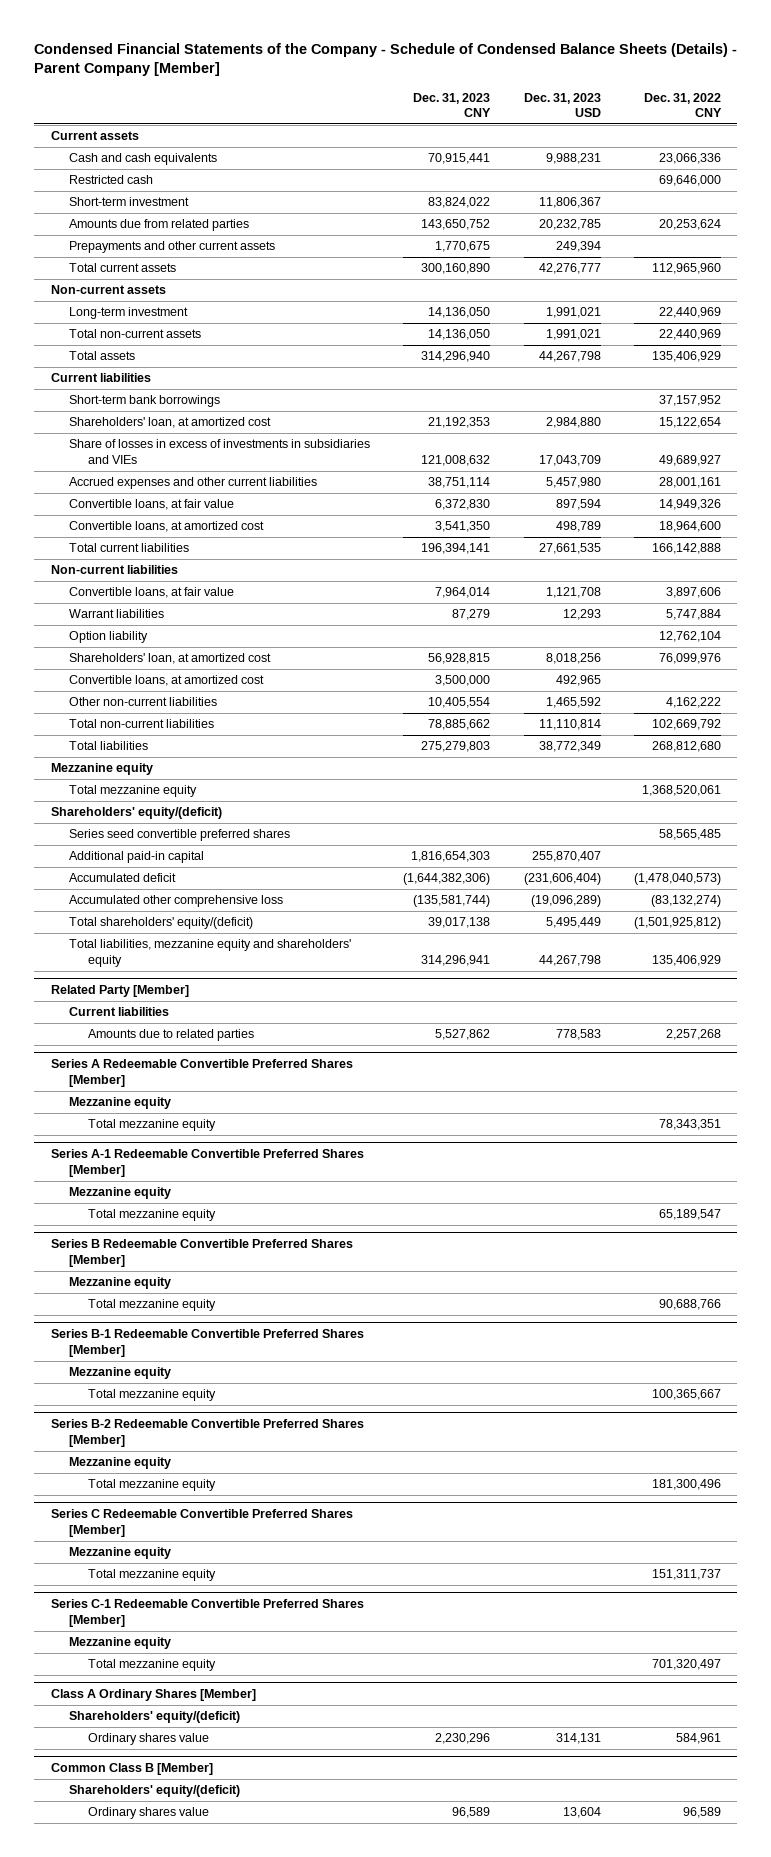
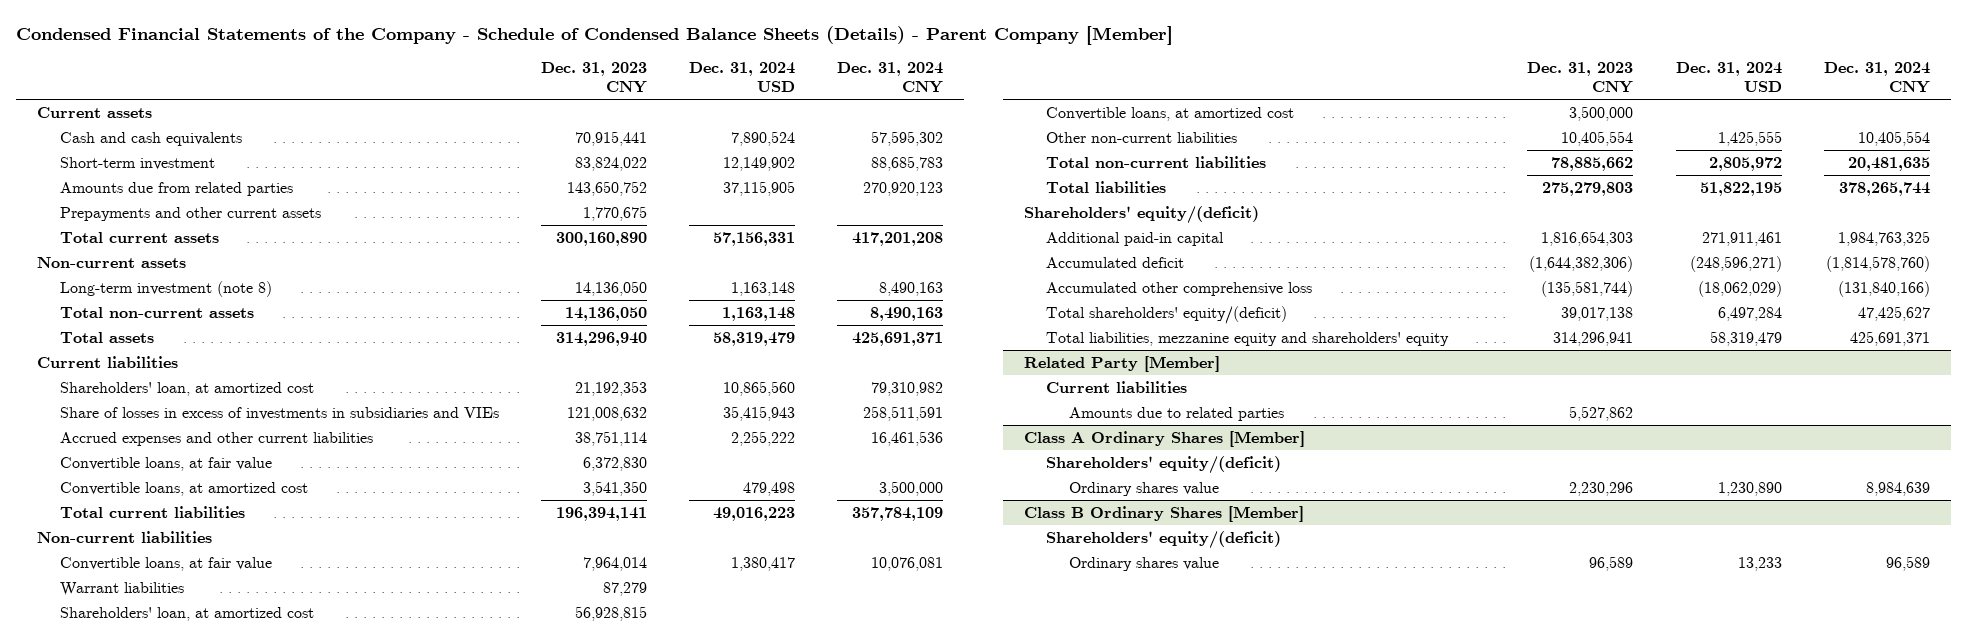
[523,92,601,118] Dec. 31, 2023 USD -> none
[643,92,722,118] Dec. 31, 2022 CNY -> none
none -> [688,62,795,93] Dec. 31, 2024 USD
none -> [837,62,944,94] Dec. 31, 2024 CNY
[69,175,154,185] Restricted cash -> none
[69,307,189,320] Long-term investment -> [59,280,272,297] Long-term investment (note 8)
[69,395,221,408] Short-term bank borrowings -> none
[69,631,149,644] Option liability -> none
[50,763,153,776] Mezzanine equity -> none
[69,785,198,798] Total mezzanine equity -> none
[69,829,291,842] Series seed convertible preferred shares -> none
[50,1059,353,1087] Series A Redeemable Convertible Preferred Shares [Member] -> none
[69,1097,172,1110] Mezzanine equity -> none
[88,1119,217,1132] Total mezzanine equity -> none
[50,1149,364,1177] Series A-1 Redeemable Convertible Preferred Shares [Member] -> none
[69,1187,172,1200] Mezzanine equity -> none
[88,1209,217,1222] Total mezzanine equity -> none
[50,1239,353,1267] Series B Redeemable Convertible Preferred Shares [Member] -> none
[69,1277,172,1290] Mezzanine equity -> none
[88,1299,217,1312] Total mezzanine equity -> none
[50,1329,364,1357] Series B-1 Redeemable Convertible Preferred Shares [Member] -> none
[69,1367,172,1380] Mezzanine equity -> none
[88,1389,217,1402] Total mezzanine equity -> none
[50,1419,364,1447] Series B-2 Redeemable Convertible Preferred Shares [Member] -> none
[69,1457,172,1470] Mezzanine equity -> none
[88,1479,217,1492] Total mezzanine equity -> none
[50,1509,353,1537] Series C Redeemable Convertible Preferred Shares [Member] -> none
[69,1547,172,1560] Mezzanine equity -> none
[88,1569,217,1582] Total mezzanine equity -> none
[50,1599,364,1627] Series C-1 Redeemable Convertible Preferred Shares [Member] -> none
[69,1637,172,1650] Mezzanine equity -> none
[88,1659,217,1672] Total mezzanine equity -> none
[50,1763,213,1776] Common Class B [Member] -> [1023,505,1304,522] Class B Ordinary Shares [Member]

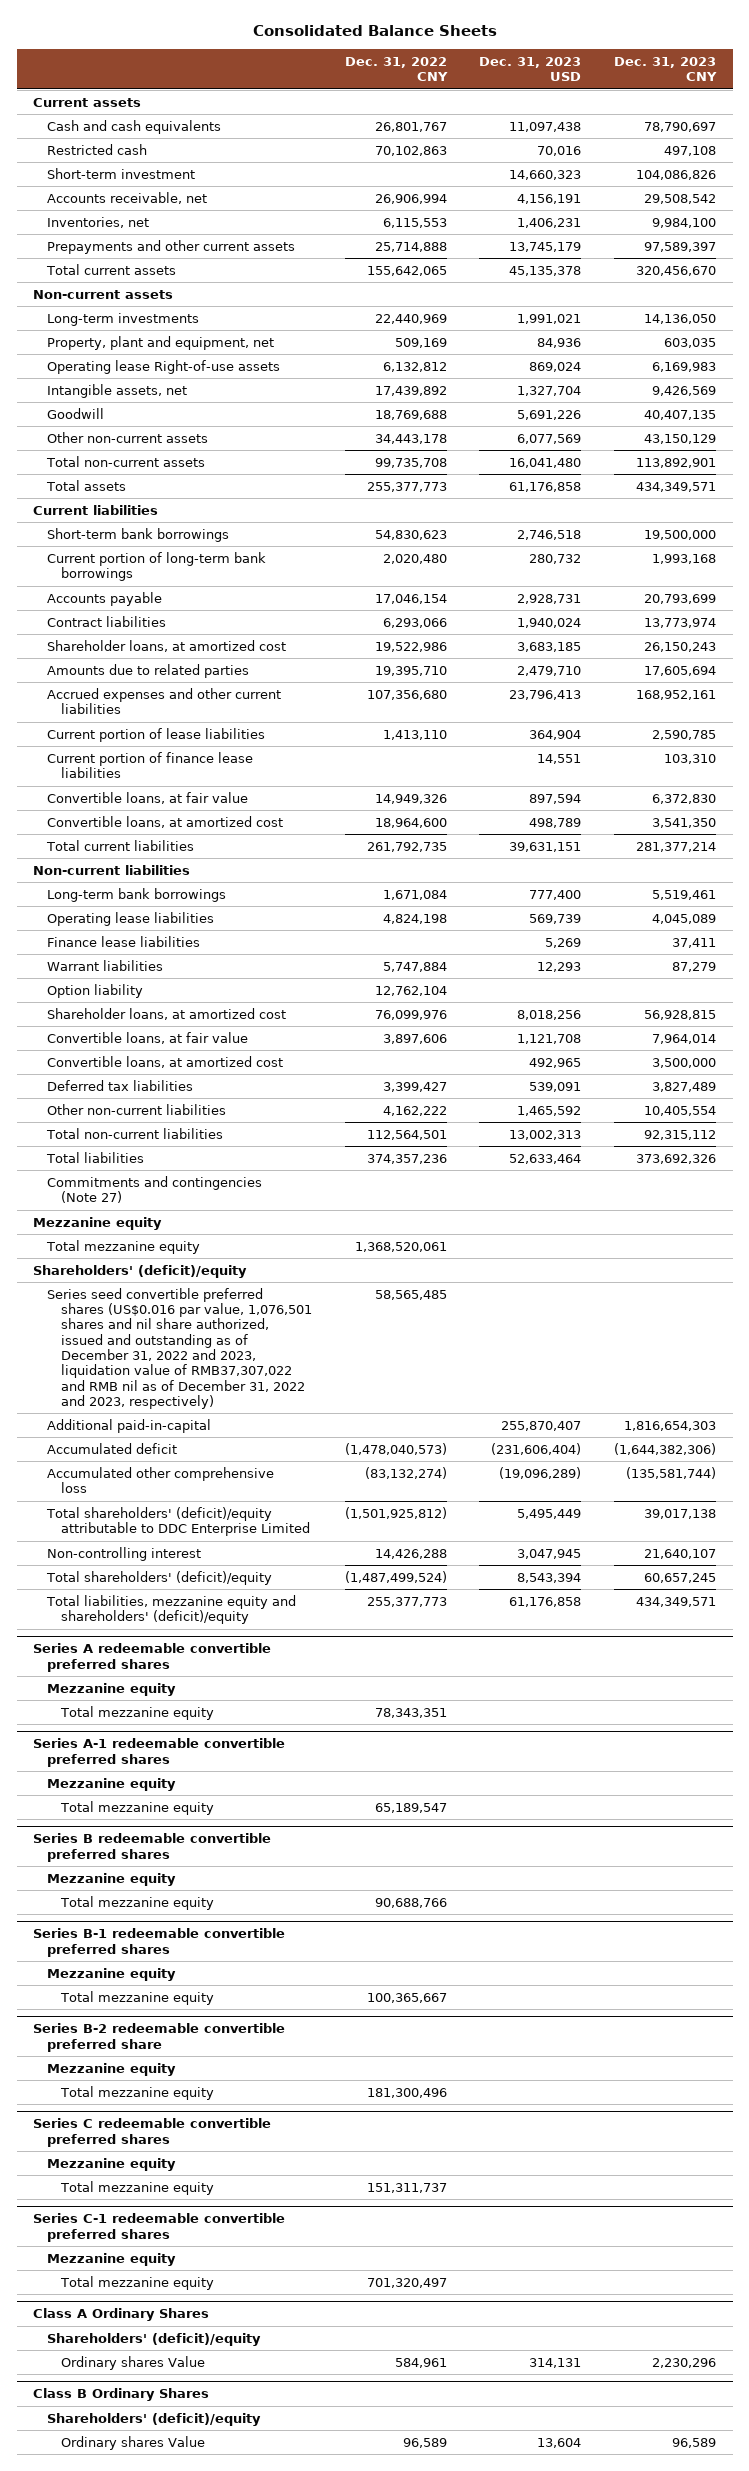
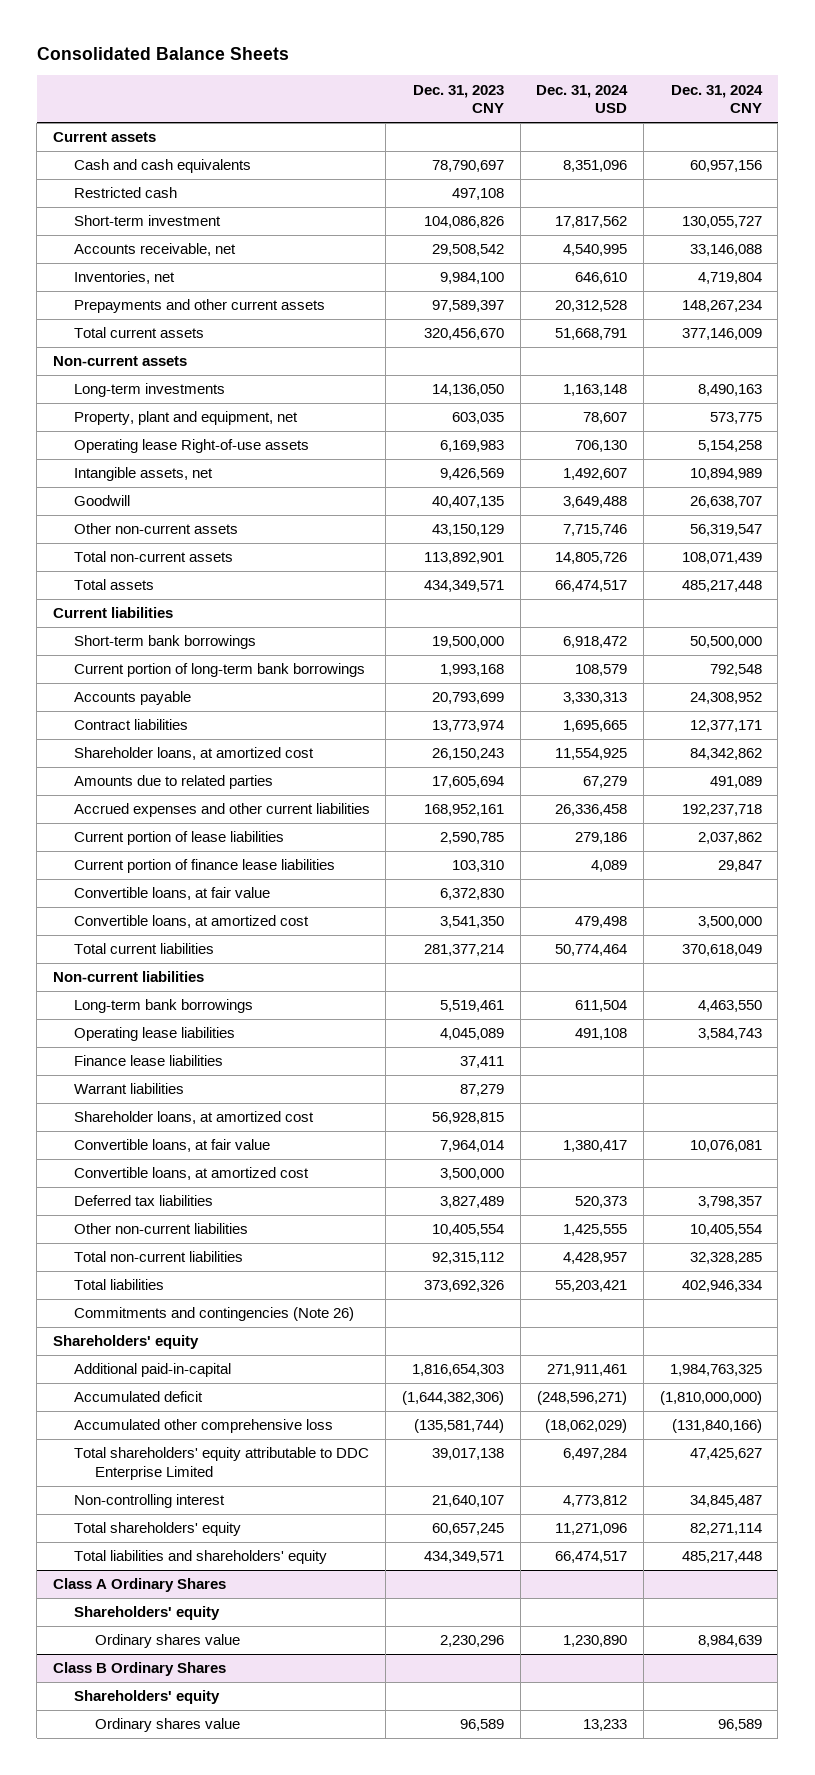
[344,56,448,82] Dec. 31, 2022 CNY -> none
[479,56,582,82] Dec. 31, 2023 USD -> none
none -> [536,84,629,114] Dec. 31, 2024 USD
none -> [670,84,763,114] Dec. 31, 2024 CNY
[47,983,144,998] Option liability -> none
[33,1216,163,1230] Mezzanine equity -> none
[46,1239,201,1254] Total mezzanine equity -> none
[47,1287,313,1409] Series seed convertible preferred shares (US$0.016 par value, 1,076,501 shares and nil share authorized, issued and outstanding as of December 31, 2022 and 2023, liquidation value of RMB37,307,022 and RMB nil as of December 31, 2022 and 2023, respectively) -> none
[47,1175,263,1204] Commitments and contingencies (Note 27) -> [73,1307,354,1322] Commitments and contingencies (Note 26)
[33,1264,248,1278] Shareholders' (deficit)/equity -> [52,1335,199,1350] Shareholders' equity
[46,1506,311,1537] Total shareholders' (deficit)/equity attributable to DDC Enterprise Limited -> [73,1447,369,1481] Total shareholders' equity attributable to DDC Enterprise Limited
[33,1643,272,1672] Series A redeemable convertible preferred shares -> none
[47,1682,177,1696] Mezzanine equity -> none
[60,1705,215,1720] Total mezzanine equity -> none
[33,1738,286,1767] Series A-1 redeemable convertible preferred shares -> none
[47,1777,177,1791] Mezzanine equity -> none
[60,1800,215,1815] Total mezzanine equity -> none
[33,1833,272,1862] Series B redeemable convertible preferred shares -> none
[47,1872,177,1886] Mezzanine equity -> none
[60,1895,215,1910] Total mezzanine equity -> none
[33,1928,286,1957] Series B-1 redeemable convertible preferred shares -> none
[47,1967,177,1981] Mezzanine equity -> none
[60,1990,215,2005] Total mezzanine equity -> none
[33,2023,286,2052] Series B-2 redeemable convertible preferred share -> none
[47,2062,177,2076] Mezzanine equity -> none
[60,2085,215,2100] Total mezzanine equity -> none
[33,2118,272,2147] Series C redeemable convertible preferred shares -> none
[47,2157,177,2171] Mezzanine equity -> none
[60,2180,215,2195] Total mezzanine equity -> none
[33,2213,286,2242] Series C-1 redeemable convertible preferred shares -> none
[47,2252,177,2266] Mezzanine equity -> none
[60,2275,215,2290] Total mezzanine equity -> none
[46,1570,273,1585] Total shareholders' (deficit)/equity -> [73,1522,241,1537] Total shareholders' equity
[46,1594,297,1625] Total liabilities, mezzanine equity and shareholders' (deficit)/equity -> [73,1550,327,1565] Total liabilities and shareholders' equity
[47,2332,262,2346] Shareholders' (deficit)/equity -> [73,1606,220,1621] Shareholders' equity
[61,2355,206,2370] Ordinary shares Value -> [94,1634,240,1649] Ordinary shares value
[47,2412,262,2426] Shareholders' (deficit)/equity -> [73,1690,220,1705] Shareholders' equity
[61,2435,206,2450] Ordinary shares Value -> [94,1718,240,1733] Ordinary shares value

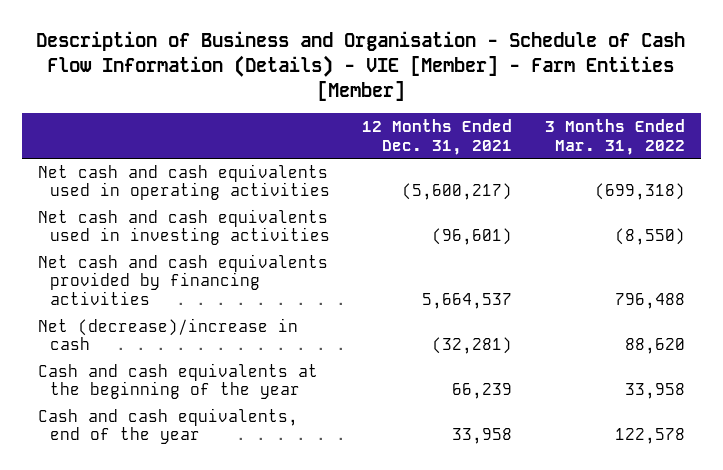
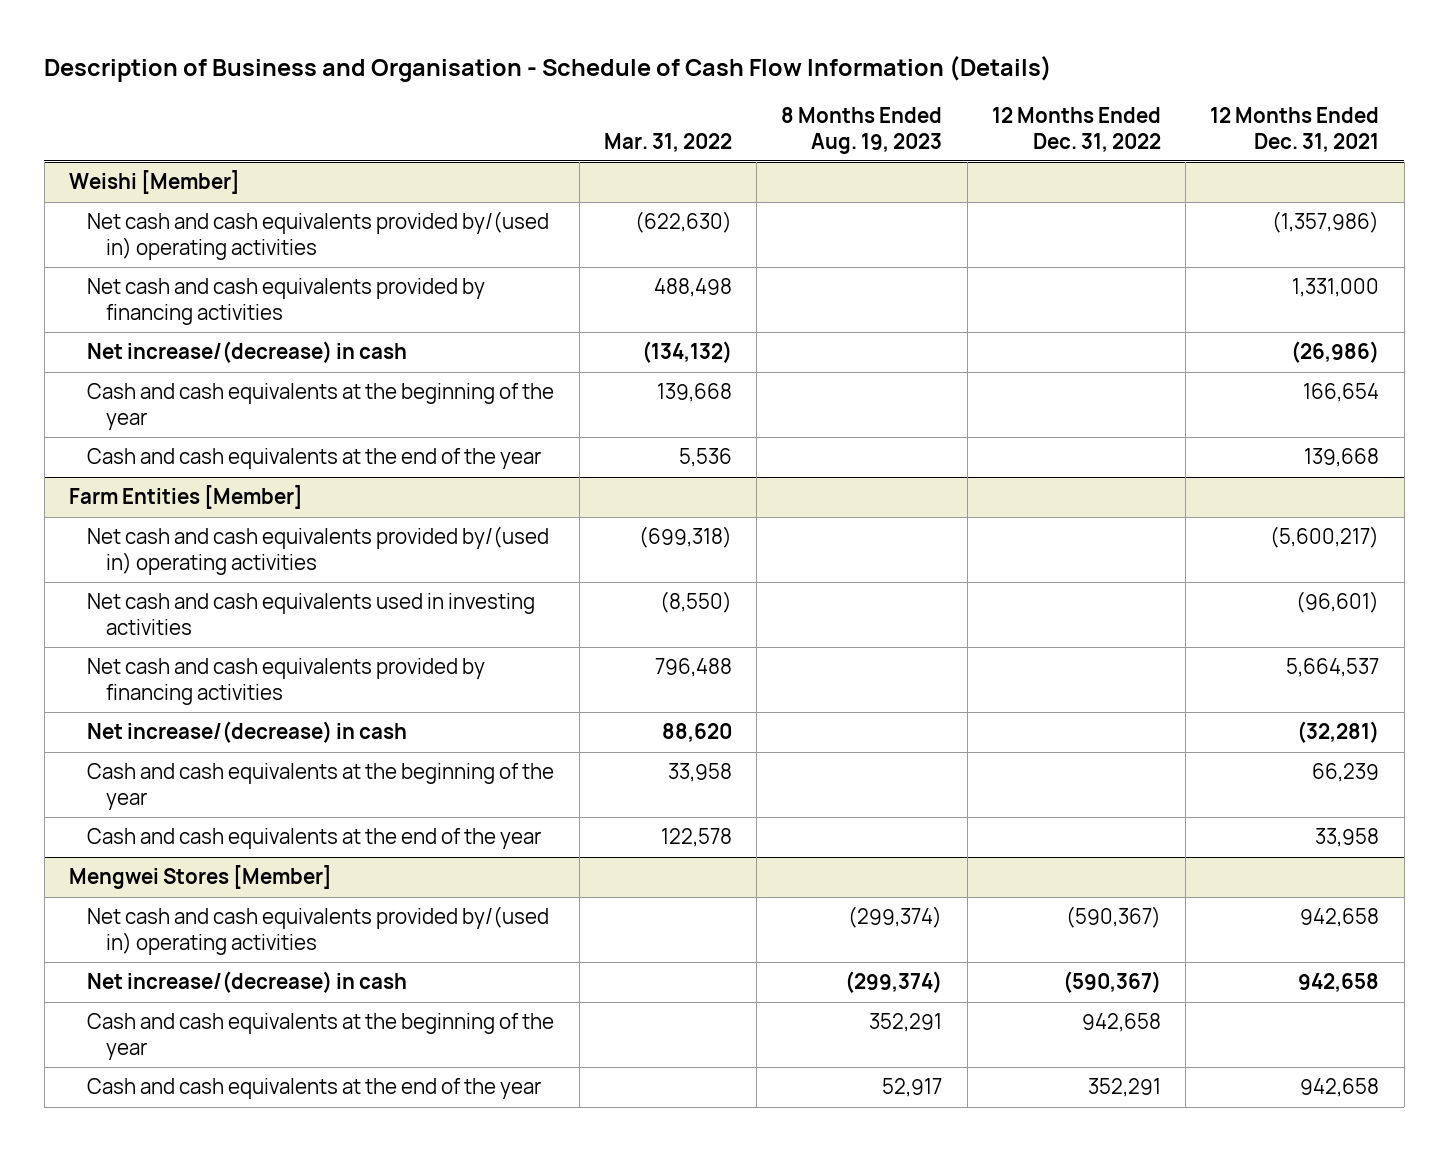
[36,31,686,102] Description of Business and Organisation - Schedule of Cash Flow Information (Details) - VIE [Member] - Farm Entities [Member] -> [44,55,1053,82] Description of Business and Organisation - Schedule of Cash Flow Information (Details)
[544,119,685,155] 3 Months Ended Mar. 31, 2022 -> none
none -> [603,132,732,152] Mar. 31, 2022
none -> [781,107,943,154] 8 Months Ended Aug. 19, 2023
none -> [991,107,1161,152] 12 Months Ended Dec. 31, 2022
none -> [68,170,240,195] Weishi [Member]
[38,163,330,201] Net cash and cash equivalents used in operating activities -> [87,211,550,260] Net cash and cash equivalents provided by/(used in) operating activities
[402,183,513,201] (5,600,217) -> [1272,211,1380,234] (1,357,986)
none -> [87,278,486,325] Net cash and cash equivalents provided by financing activities
none -> [87,341,408,364] Net increase/(decrease) in cash
none -> [87,383,555,430] Cash and cash equivalents at the beginning of the year
none -> [87,448,542,470] Cash and cash equivalents at the end of the year
none -> [68,485,303,510] Farm Entities [Member]
none -> [87,526,550,575] Net cash and cash equivalents provided by/(used in) operating activities
[38,317,299,351] Net (decrease)/increase in cash -> [87,721,408,744] Net increase/(decrease) in cash
[38,407,299,445] Cash and cash equivalents, end of the year -> [87,828,542,850] Cash and cash equivalents at the end of the year
none -> [68,865,332,890] Mengwei Stores [Member]
none -> [87,906,550,955] Net cash and cash equivalents provided by/(used in) operating activities
none -> [87,971,408,994] Net increase/(decrease) in cash
none -> [87,1013,555,1060] Cash and cash equivalents at the beginning of the year
none -> [87,1078,542,1100] Cash and cash equivalents at the end of the year

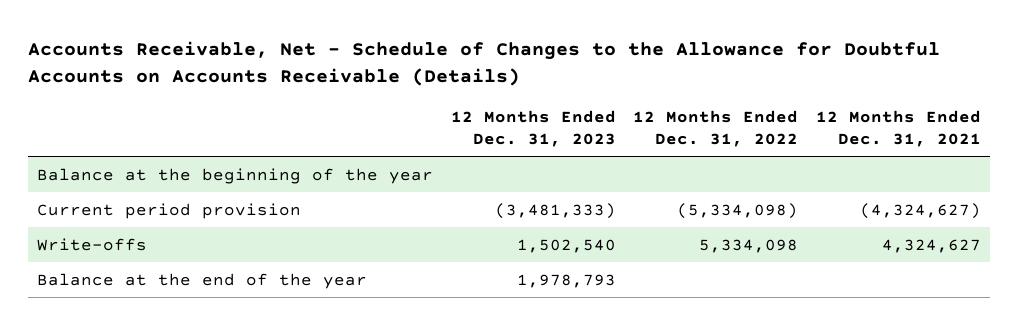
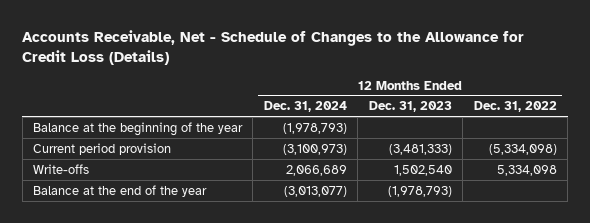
[28,41,941,86] Accounts Receivable, Net - Schedule of Changes to the Allowance for Doubtful Accounts on Accounts Receivable (Details) -> [22,30,525,66] Accounts Receivable, Net - Schedule of Changes to the Allowance for Credit Loss (Details)
[815,109,981,147] 12 Months Ended Dec. 31, 2021 -> none
none -> [263,101,347,113] Dec. 31, 2024
[516,273,616,288] 1,978,793 -> [387,185,452,197] (1,978,793)

